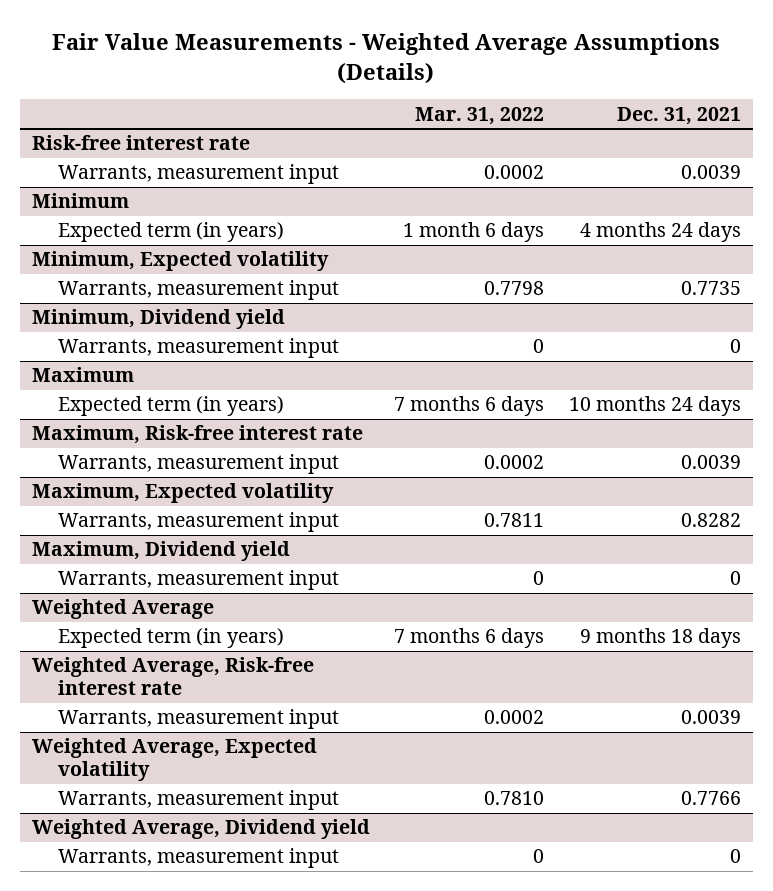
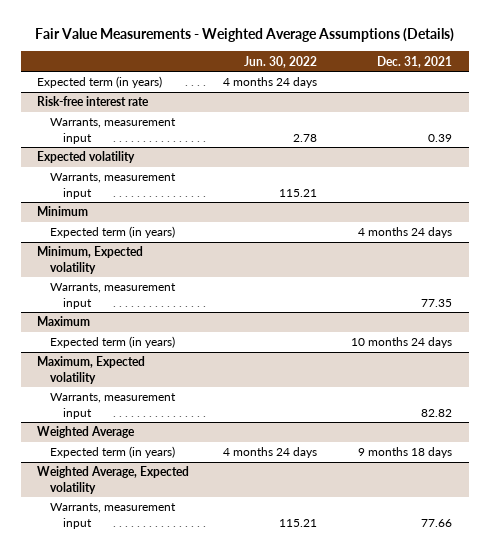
[415,106,545,125] Mar. 31, 2022 -> none
none -> [244,55,318,68] Jun. 30, 2022
none -> [37,76,163,89] Expected term (in years)
[680,165,741,180] 0.0039 -> [428,133,453,142] 0.39
none -> [37,151,136,164] Expected volatility
none -> [50,173,177,199] Warrants, measurement input
[32,309,286,330] Minimum, Dividend yield -> none
[58,338,340,359] Warrants, measurement input -> none
[680,281,741,296] 0.7735 -> [421,298,453,307] 77.35
[32,425,364,445] Maximum, Risk-free interest rate -> none
[58,454,340,475] Warrants, measurement input -> none
[32,541,291,562] Maximum, Dividend yield -> none
[58,570,340,591] Warrants, measurement input -> none
[680,513,741,528] 0.8282 -> [421,408,453,417] 82.82
[32,657,315,696] Weighted Average, Risk-free interest rate -> none
[58,709,340,730] Warrants, measurement input -> none
[32,819,371,840] Weighted Average, Dividend yield -> none
[58,848,340,869] Warrants, measurement input -> none
[680,791,741,806] 0.7766 -> [421,518,453,527] 77.66

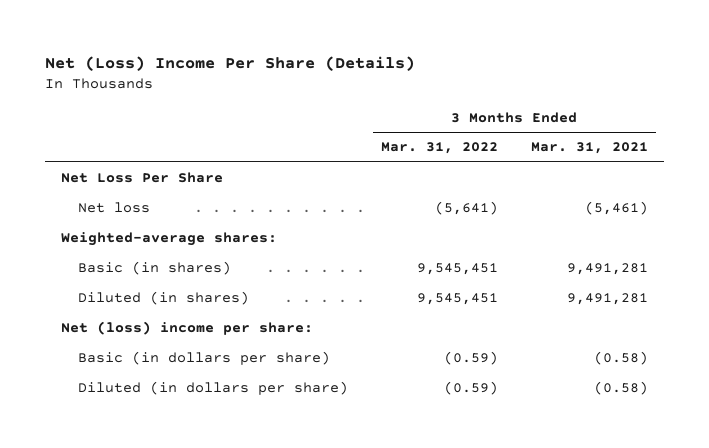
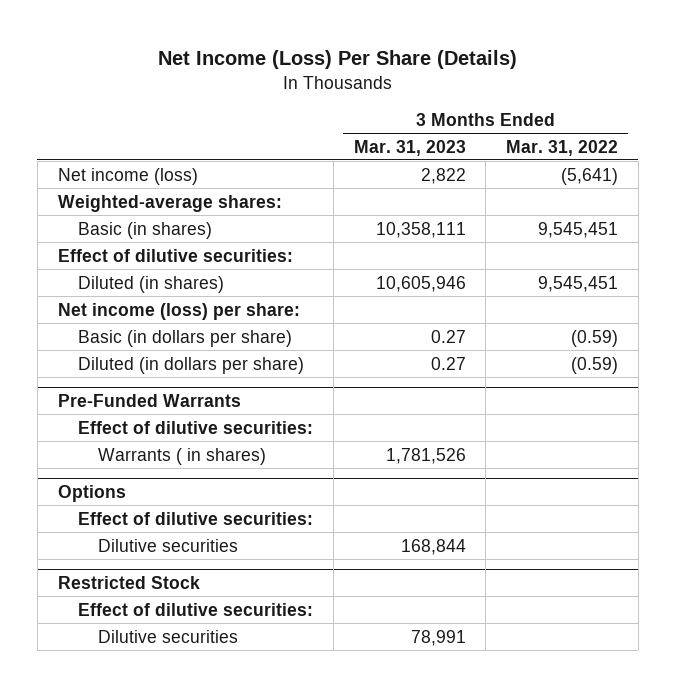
[44,55,415,71] Net (Loss) Income Per Share (Details) -> [157,49,517,69] Net Income (Loss) Per Share (Details)
[530,142,648,155] Mar. 31, 2021 -> none
none -> [353,139,466,156] Mar. 31, 2023
[60,172,223,184] Net Loss Per Share -> none
[78,202,151,214] Net loss -> [57,167,198,185] Net income (loss)
none -> [57,248,293,262] Effect of dilutive securities:
[60,321,313,336] Net (loss) income per share: -> [57,302,300,320] Net income (loss) per share:
none -> [57,393,241,407] Pre-Funded Warrants
none -> [77,420,313,434] Effect of dilutive securities:
none -> [98,447,267,465] Warrants ( in shares)
none -> [57,484,126,502] Options
none -> [77,511,313,525] Effect of dilutive securities:
none -> [98,538,239,552] Dilutive securities
none -> [57,575,200,589] Restricted Stock
none -> [77,602,313,616] Effect of dilutive securities:
none -> [98,629,239,643] Dilutive securities

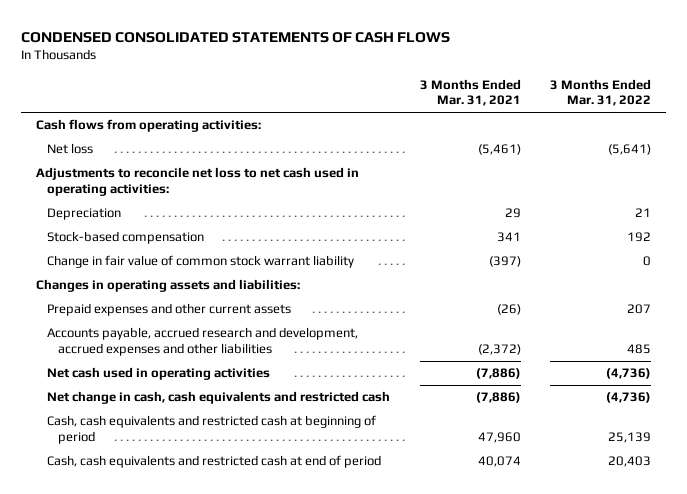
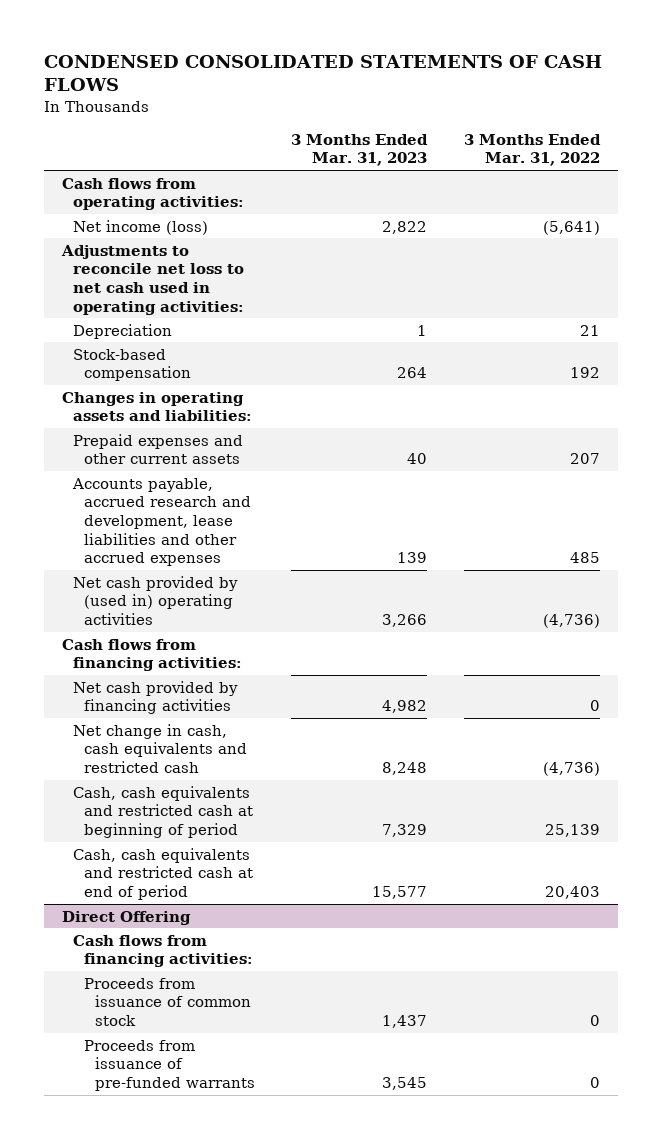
[419,78,521,107] 3 Months Ended Mar. 31, 2021 -> none
none -> [291,133,429,167] 3 Months Ended Mar. 31, 2023
[47,143,94,155] Net loss -> [73,219,209,235] Net income (loss)
[47,255,355,269] Change in fair value of common stock warrant liability -> none
[47,327,359,356] Accounts payable, accrued research and development, accrued expenses and other liabilities -> [72,477,252,567] Accounts payable, accrued research and development, lease liabilities and other accrued expenses
[47,367,271,381] Net cash used in operating activities -> [73,575,239,625] Net cash provided by (used in) operating activities
none -> [62,638,243,672] Cash flows from financing activities:
none -> [73,680,239,715] Net cash provided by financing activities
none -> [62,910,192,925] Direct Offering
none -> [73,934,254,968] Cash flows from financing activities:
none -> [84,977,252,1026] Proceeds from issuance of common stock
none -> [84,1039,256,1091] Proceeds from issuance of pre-funded warrants

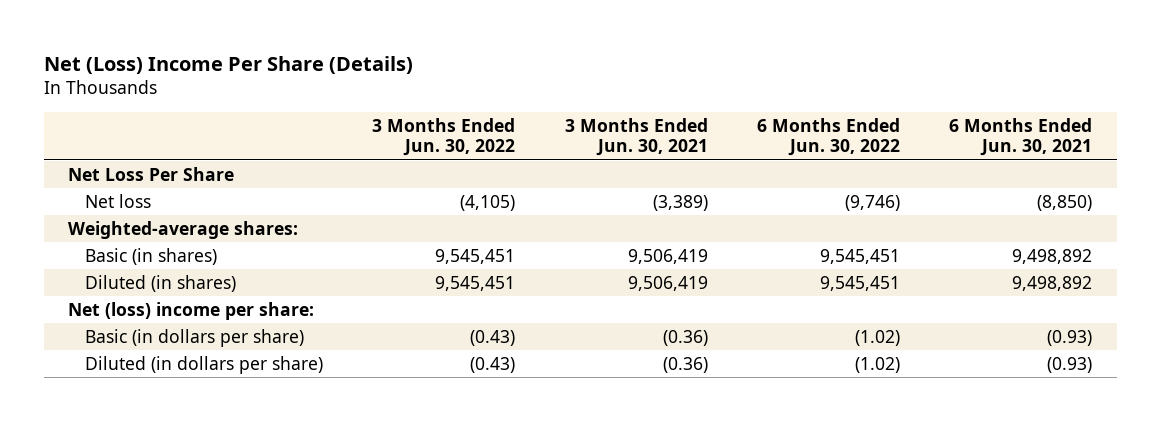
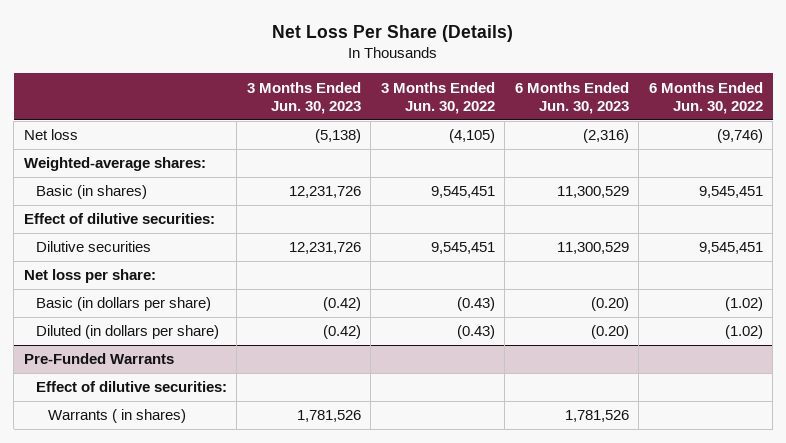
[43,55,413,74] Net (Loss) Income Per Share (Details) -> [272,24,514,42] Net Loss Per Share (Details)
[564,117,708,157] 3 Months Ended Jun. 30, 2021 -> none
[949,117,1093,157] 6 Months Ended Jun. 30, 2021 -> none
none -> [246,81,361,115] 3 Months Ended Jun. 30, 2023
none -> [514,81,629,115] 6 Months Ended Jun. 30, 2023
[68,166,235,181] Net Loss Per Share -> none
none -> [23,213,215,225] Effect of dilutive securities:
[85,274,237,292] Diluted (in shares) -> [35,241,151,253] Dilutive securities
[68,301,315,320] Net (loss) income per share: -> [23,269,156,284] Net loss per share:
none -> [23,353,174,365] Pre-Funded Warrants
none -> [35,381,227,393] Effect of dilutive securities:
none -> [47,409,186,424] Warrants ( in shares)

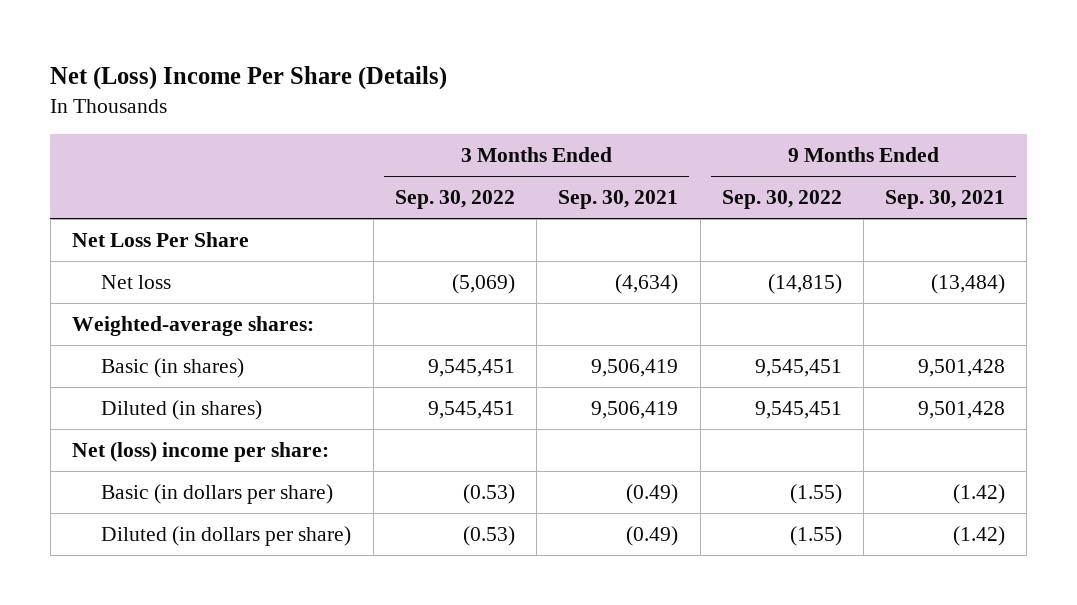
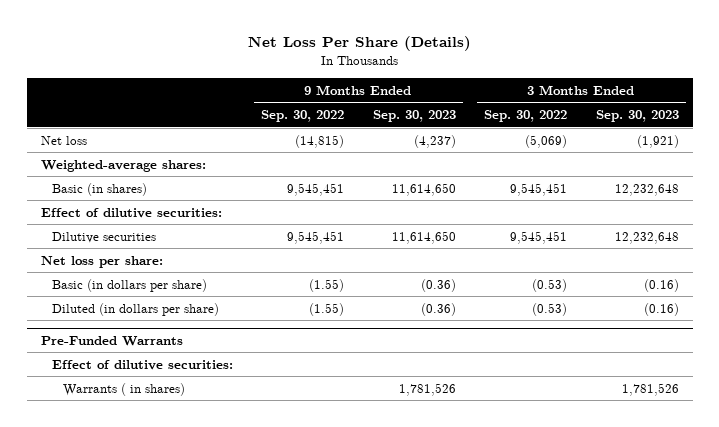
[50,65,448,90] Net (Loss) Income Per Share (Details) -> [247,36,471,52] Net Loss Per Share (Details)
[558,190,679,210] Sep. 30, 2021 -> none
[885,190,1006,210] Sep. 30, 2021 -> none
none -> [372,110,456,123] Sep. 30, 2023
none -> [595,110,679,123] Sep. 30, 2023
[72,232,250,248] Net Loss Per Share -> none
none -> [40,207,222,218] Effect of dilutive securities:
[101,400,263,421] Diluted (in shares) -> [51,231,156,243] Dilutive securities
[72,442,330,463] Net (loss) income per share: -> [40,255,163,268] Net loss per share:
none -> [40,335,183,346] Pre-Funded Warrants
none -> [51,359,233,370] Effect of dilutive securities:
none -> [62,382,185,396] Warrants ( in shares)

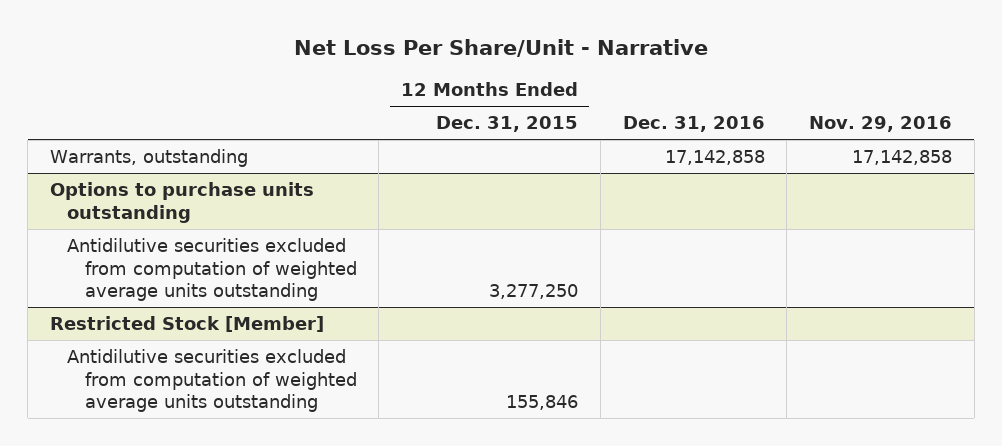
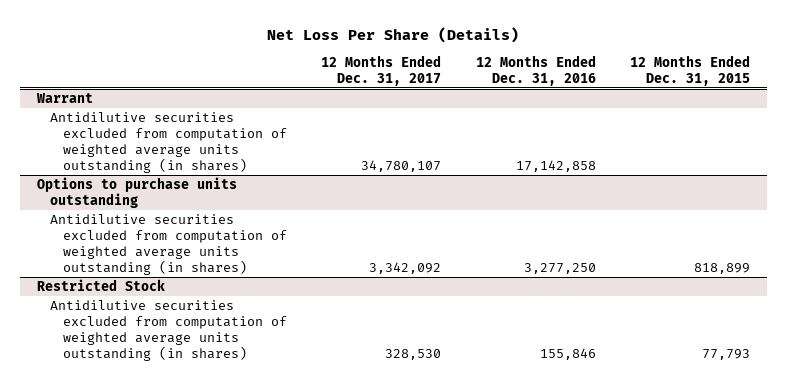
[293,39,708,58] Net Loss Per Share/Unit - Narrative -> [267,26,520,43] Net Loss Per Share (Details)
[622,116,765,133] Dec. 31, 2016 -> none
[808,116,952,133] Nov. 29, 2016 -> none
none -> [321,54,442,86] 12 Months Ended Dec. 31, 2017
none -> [475,54,596,86] 12 Months Ended Dec. 31, 2016
[49,149,248,168] Warrants, outstanding -> none
none -> [36,93,94,104] Warrant
none -> [50,112,288,173] Antidilutive securities excluded from computation of weighted average units outstanding (in shares)
[67,238,357,302] Antidilutive securities excluded from computation of weighted average units outstanding -> [50,214,288,275] Antidilutive securities excluded from computation of weighted average units outstanding (in shares)
[489,284,579,300] 3,277,250 -> [693,262,750,274] 818,899
[49,316,324,333] Restricted Stock [Member] -> [37,279,166,292] Restricted Stock
[67,349,357,413] Antidilutive securities excluded from computation of weighted average units outstanding -> [50,300,288,361] Antidilutive securities excluded from computation of weighted average units outstanding (in shares)
[506,395,579,411] 155,846 -> [701,348,750,360] 77,793

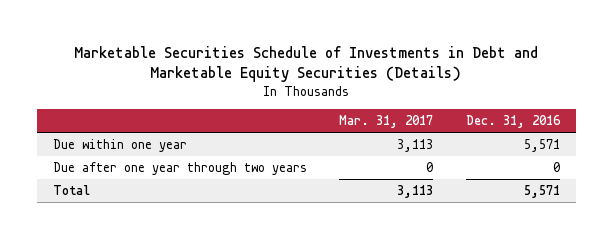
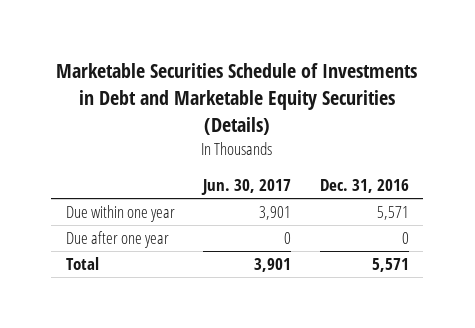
[339,115,434,129] Mar. 31, 2017 -> none
none -> [201,179,292,196] Jun. 30, 2017
[53,162,308,176] Due after one year through two years -> [65,231,169,249] Due after one year

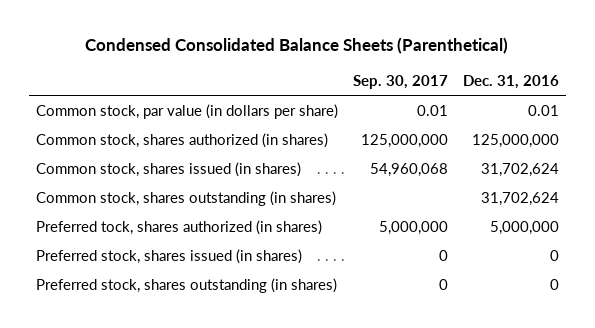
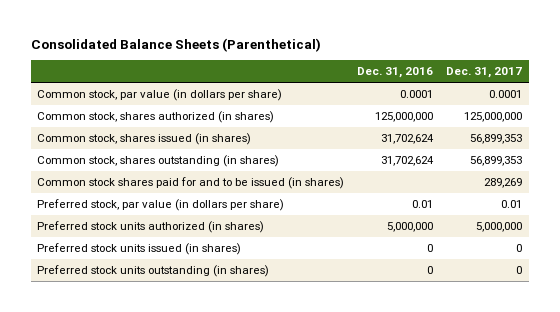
[85,37,509,55] Condensed Consolidated Balance Sheets (Parenthetical) -> [30,37,321,52] Consolidated Balance Sheets (Parenthetical)
[352,74,448,89] Sep. 30, 2017 -> none
none -> [446,67,523,79] Dec. 31, 2017
[527,104,559,116] 0.01 -> [400,90,434,99] 0.0001
none -> [37,177,345,190] Common stock shares paid for and to be issued (in shares)
none -> [37,199,285,212] Preferred stock, par value (in dollars per share)
[36,219,323,235] Preferred tock, shares authorized (in shares) -> [37,221,265,234] Preferred stock units authorized (in shares)
[36,248,303,264] Preferred stock, shares issued (in shares) -> [37,243,242,256] Preferred stock units issued (in shares)
[36,277,338,293] Preferred stock, shares outstanding (in shares) -> [37,265,270,278] Preferred stock units outstanding (in shares)

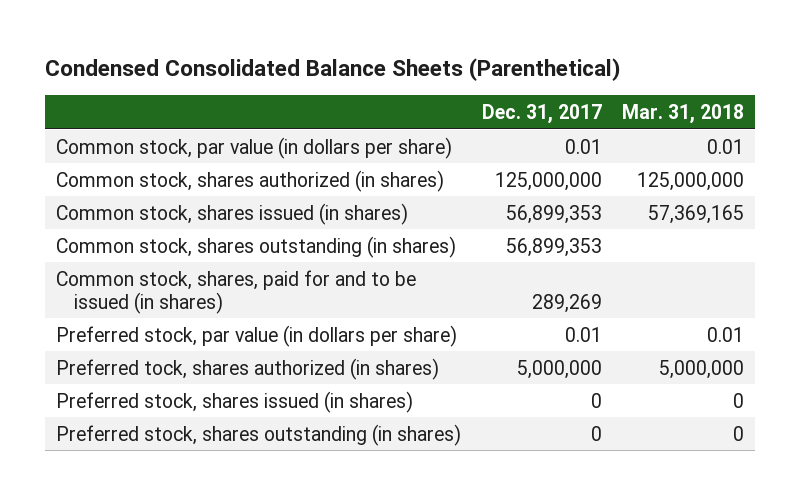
[30,37,321,52] Consolidated Balance Sheets (Parenthetical) -> [45,57,621,81] Condensed Consolidated Balance Sheets (Parenthetical)
[357,67,434,79] Dec. 31, 2016 -> none
none -> [622,103,745,124] Mar. 31, 2018
[489,90,523,99] 0.0001 -> [564,138,602,154] 0.01
[37,177,345,190] Common stock shares paid for and to be issued (in shares) -> [55,269,416,314] Common stock, shares, paid for and to be issued (in shares)
[37,221,265,234] Preferred stock units authorized (in shares) -> [55,357,439,380] Preferred tock, shares authorized (in shares)
[37,243,242,256] Preferred stock units issued (in shares) -> [55,390,413,413] Preferred stock, shares issued (in shares)
[37,265,270,278] Preferred stock units outstanding (in shares) -> [55,423,461,446] Preferred stock, shares outstanding (in shares)

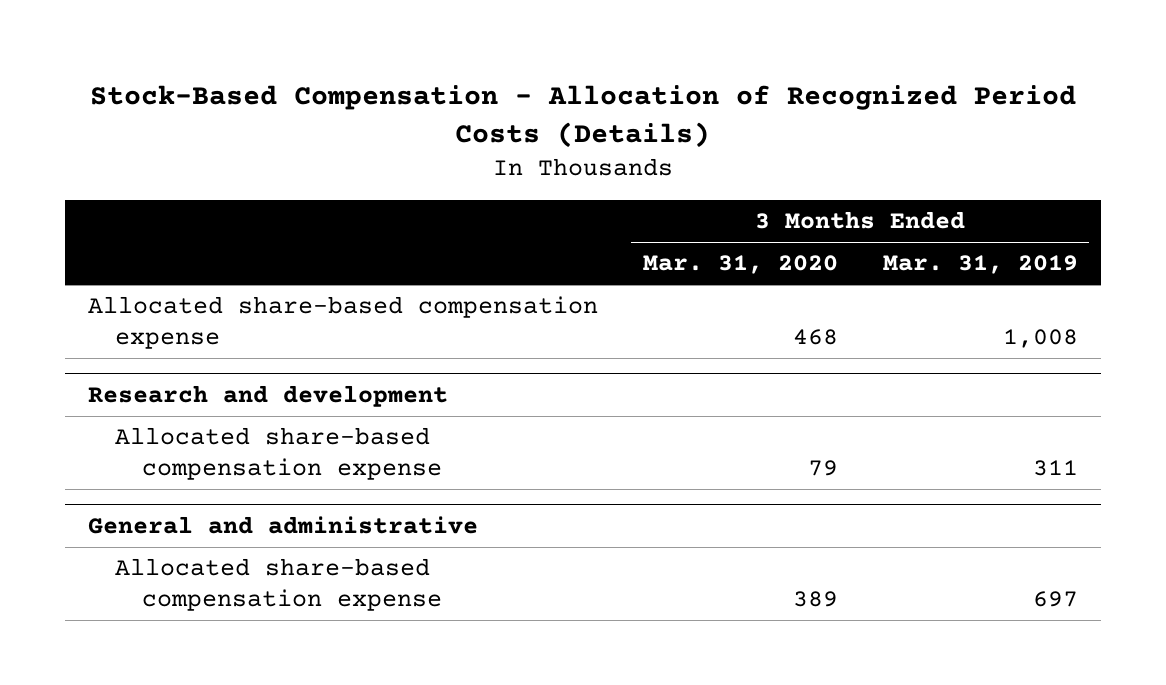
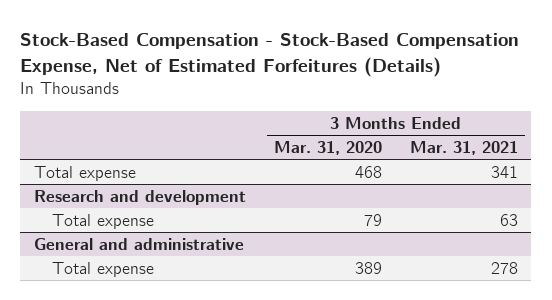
[89,84,1076,148] Stock-Based Compensation - Allocation of Recognized Period Costs (Details) -> [20,33,520,77] Stock-Based Compensation - Stock-Based Compensation Expense, Net of Estimated Forfeitures (Details)
[882,255,1078,275] Mar. 31, 2019 -> none
none -> [409,141,518,156] Mar. 31, 2021
[87,296,598,350] Allocated share-based compensation expense -> [34,165,137,181] Total expense
[114,427,443,481] Allocated share-based compensation expense -> [51,213,154,229] Total expense
[114,558,443,612] Allocated share-based compensation expense -> [51,261,154,277] Total expense

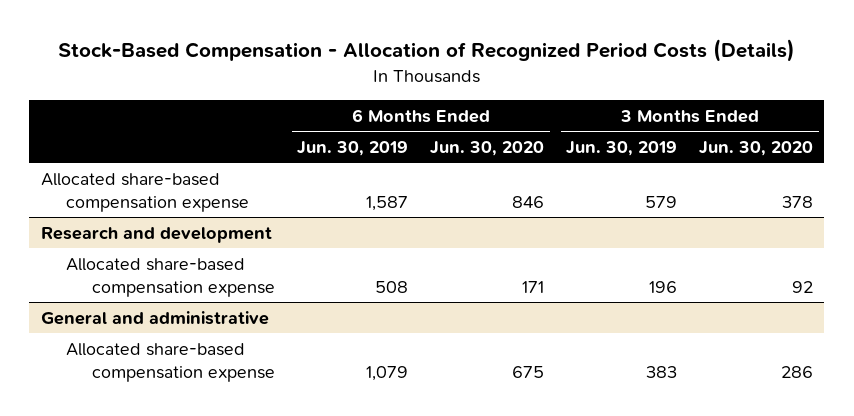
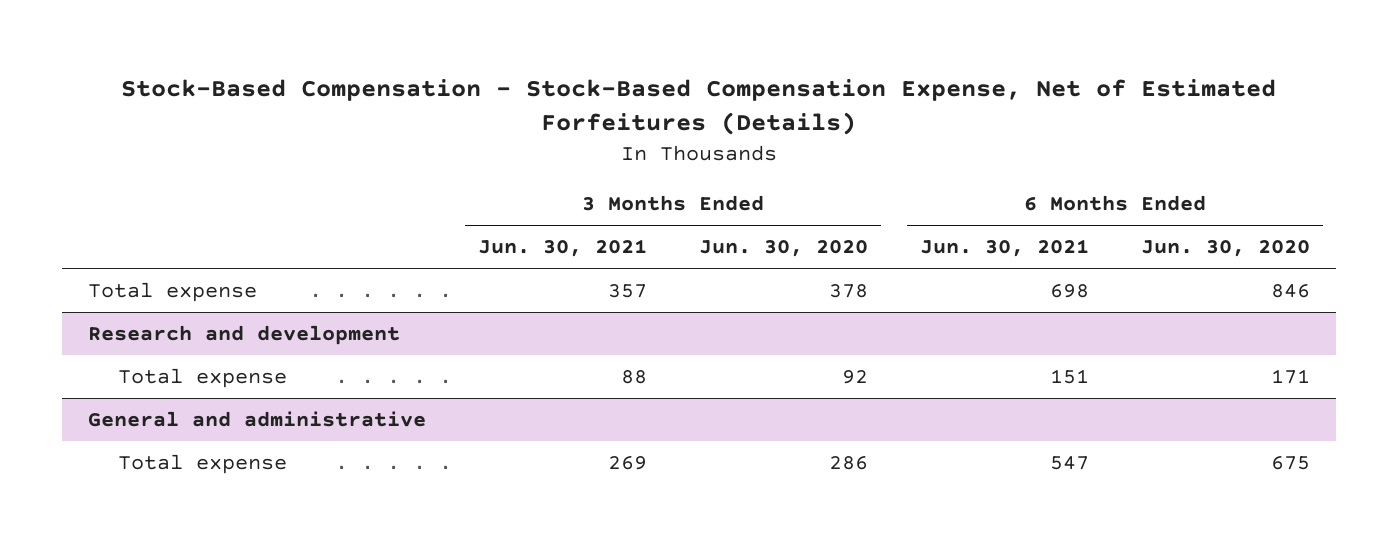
[57,39,795,63] Stock-Based Compensation - Allocation of Recognized Period Costs (Details) -> [121,78,1277,136] Stock-Based Compensation - Stock-Based Compensation Expense, Net of Estimated Forfeitures (Details)
[297,140,409,156] Jun. 30, 2019 -> none
[566,140,678,156] Jun. 30, 2019 -> none
none -> [477,239,647,258] Jun. 30, 2021
none -> [920,239,1090,258] Jun. 30, 2021
[40,172,250,212] Allocated share-based compensation expense -> [87,282,257,303] Total expense
[66,257,276,297] Allocated share-based compensation expense -> [117,368,287,389] Total expense
[66,342,276,382] Allocated share-based compensation expense -> [117,454,287,475] Total expense

